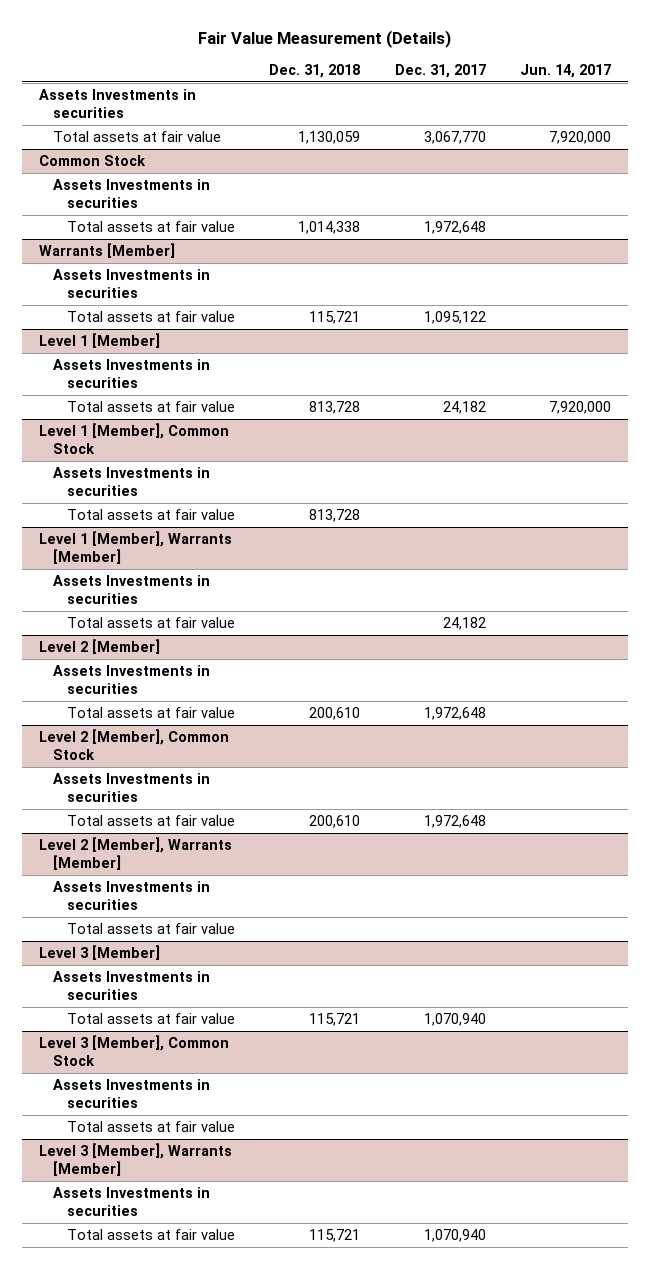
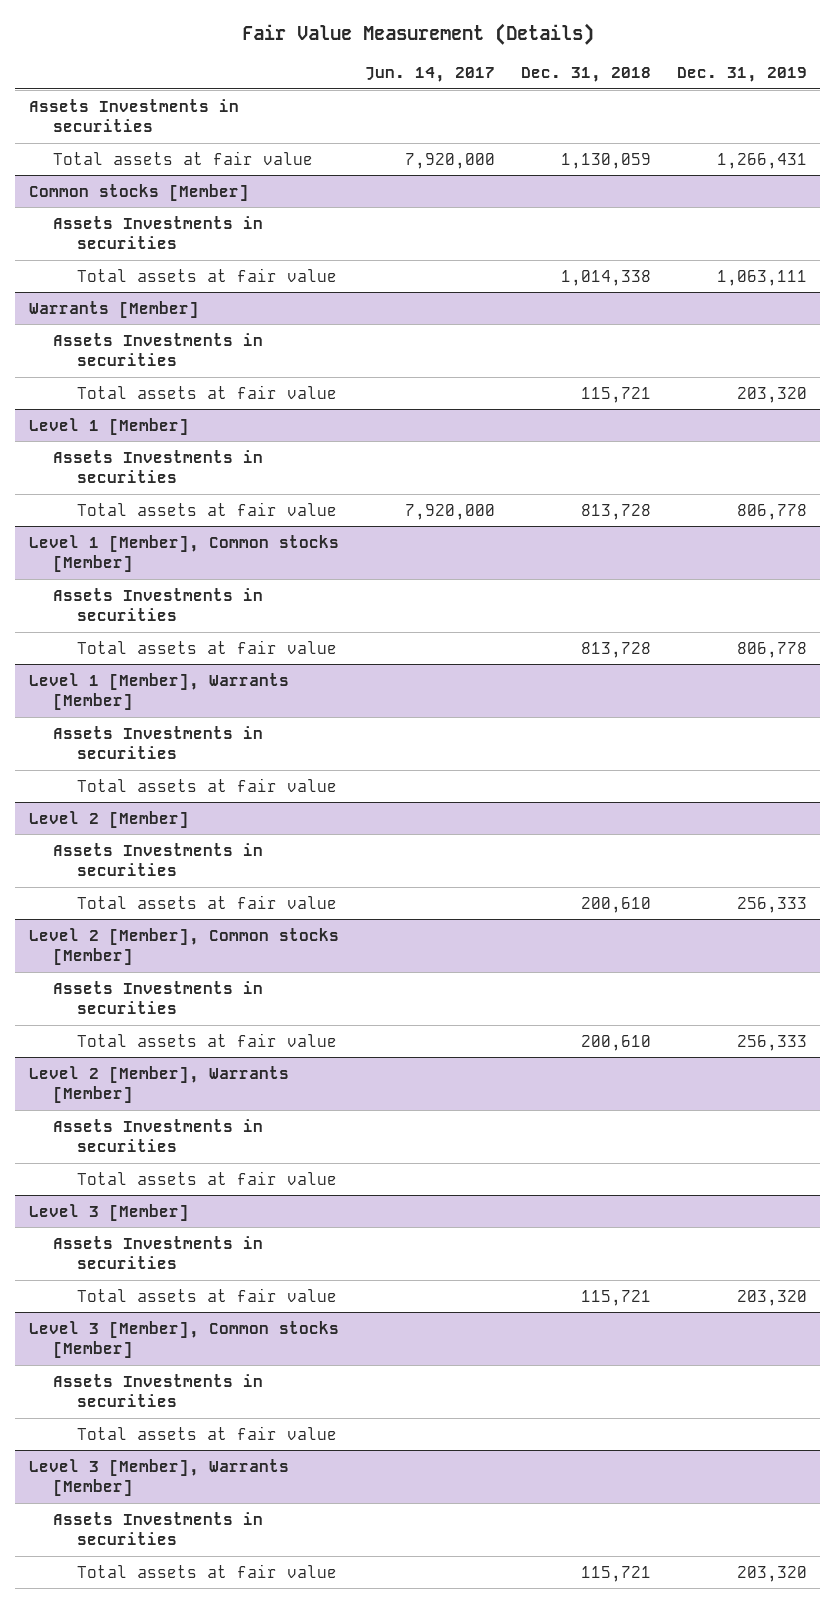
[394,64,486,79] Dec. 31, 2017 -> none
none -> [677,67,808,83] Dec. 31, 2019
[38,154,146,166] Common Stock -> [28,183,249,201] Common stocks [Member]
[38,422,229,455] Level 1 [Member], Common Stock -> [28,534,339,573] Level 1 [Member], Common stocks [Member]
[38,728,229,761] Level 2 [Member], Common Stock -> [28,927,339,966] Level 2 [Member], Common stocks [Member]
[38,1034,229,1067] Level 3 [Member], Common Stock -> [28,1320,339,1359] Level 3 [Member], Common stocks [Member]

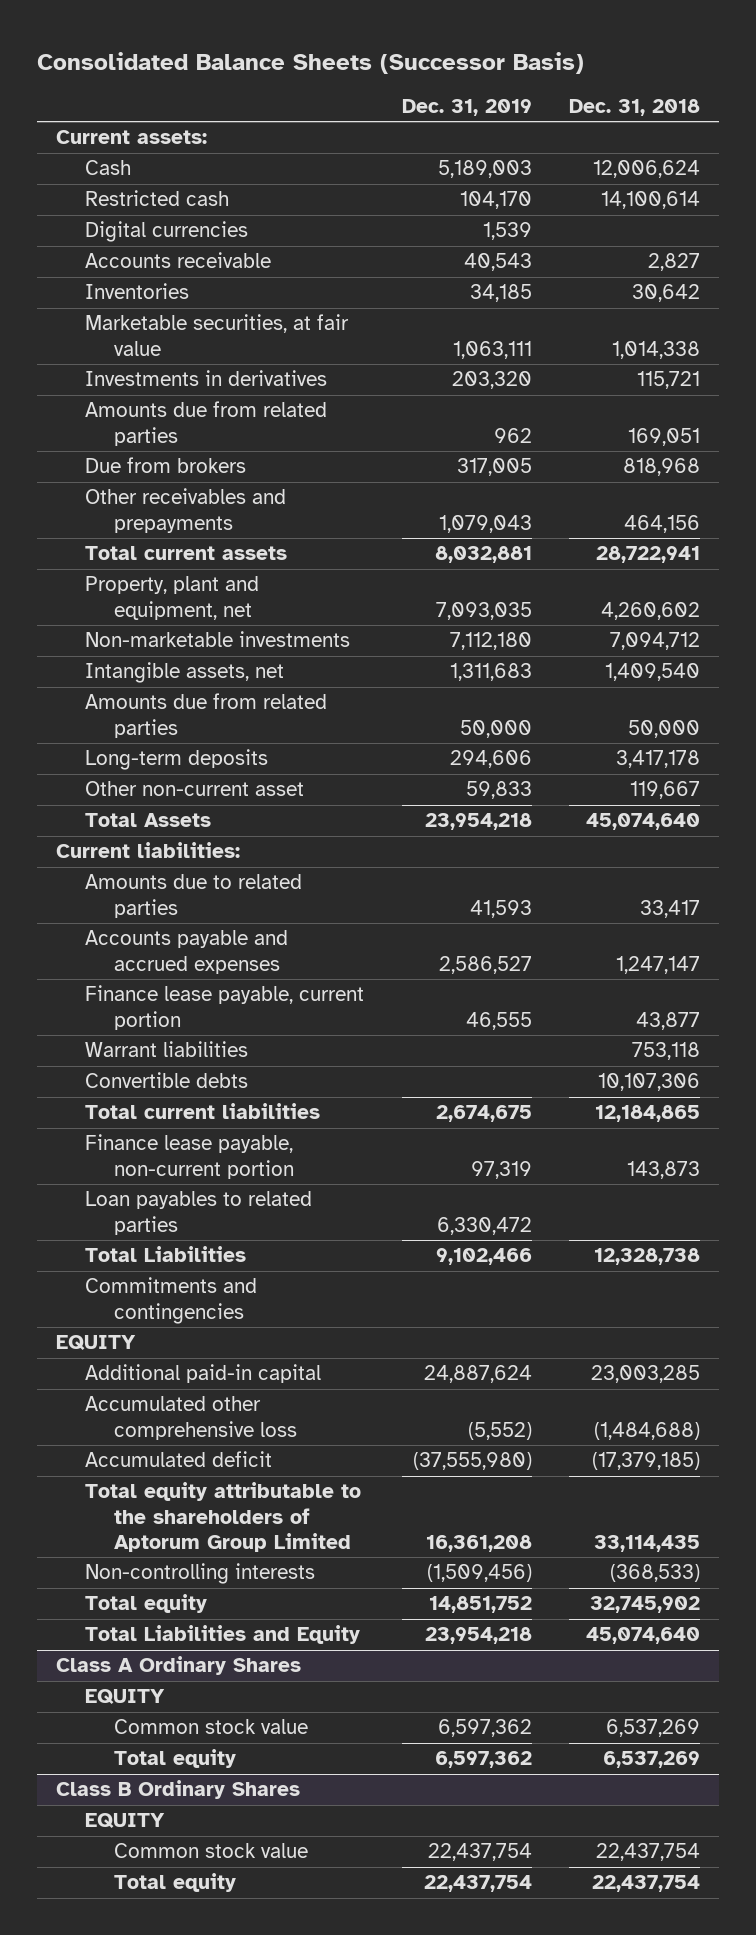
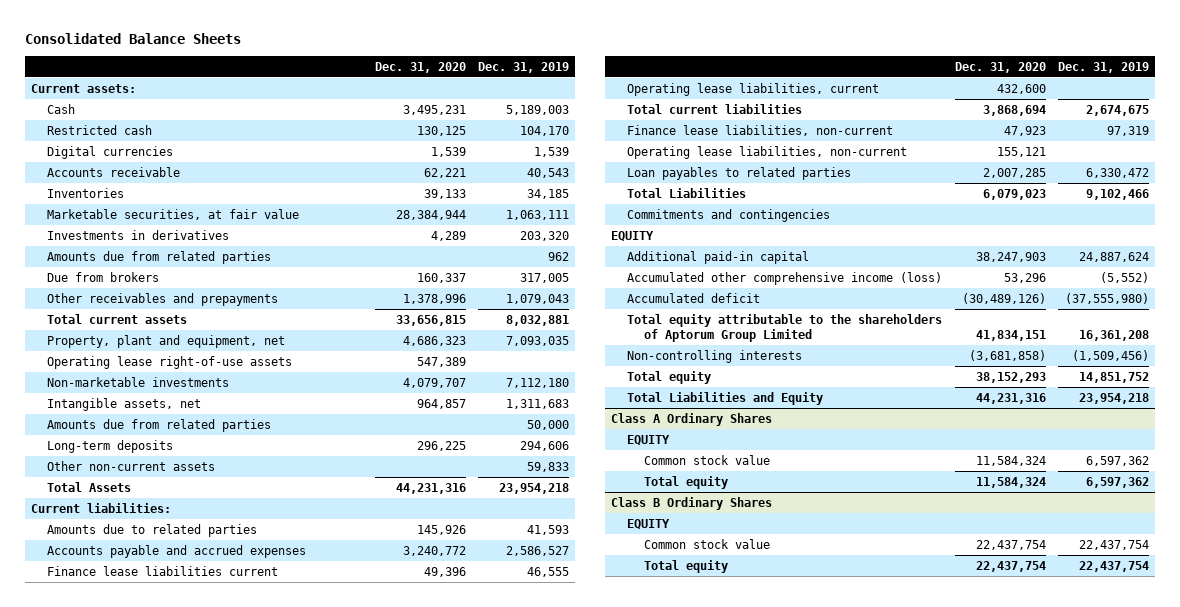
[37,51,585,74] Consolidated Balance Sheets (Successor Basis) -> [24,32,241,44] Consolidated Balance Sheets
[569,99,701,117] Dec. 31, 2018 -> none
none -> [374,61,466,73] Dec. 31, 2020
none -> [47,355,293,369] Operating lease right-of-use assets
[84,781,304,797] Other non-current asset -> [47,460,216,471] Other non-current assets
[84,1041,248,1058] Warrant liabilities -> none
[84,1072,248,1089] Convertible debts -> none
[84,985,364,1030] Finance lease payable, current portion -> [47,565,279,576] Finance lease liabilities current
none -> [627,82,880,96] Operating lease liabilities, current
[84,1134,294,1179] Finance lease payable, non-current portion -> [627,124,894,136] Finance lease liabilities, non-current
none -> [627,145,908,159] Operating lease liabilities, non-current
[84,1396,297,1440] Accumulated other comprehensive loss -> [627,271,943,285] Accumulated other comprehensive income (loss)

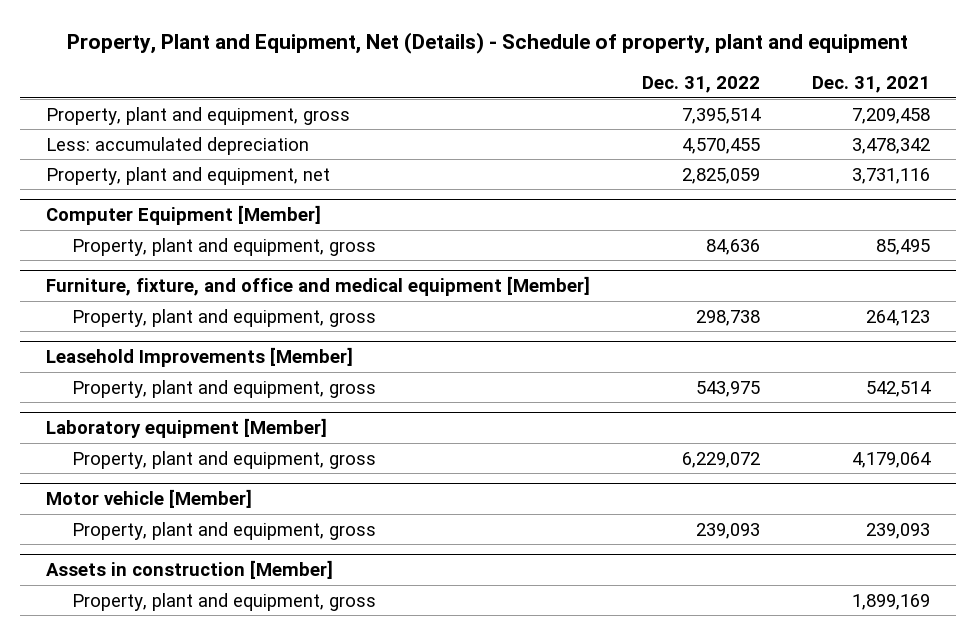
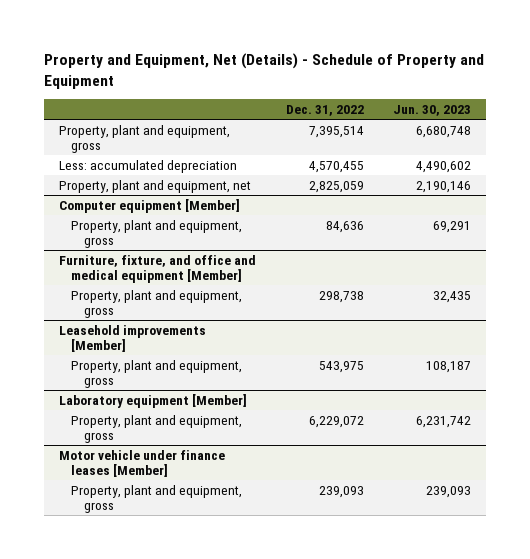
[67,32,909,55] Property, Plant and Equipment, Net (Details) - Schedule of property, plant and equipment -> [43,52,484,89] Property and Equipment, Net (Details) - Schedule of Property and Equipment
[812,76,931,94] Dec. 31, 2021 -> none
none -> [393,104,472,116] Jun. 30, 2023
[46,205,322,226] Computer Equipment [Member] -> [58,198,240,213] Computer equipment [Member]
[46,347,354,368] Leasehold Improvements [Member] -> [58,324,206,353] Leasehold improvements [Member]
[46,489,253,509] Motor vehicle [Member] -> [58,449,225,478] Motor vehicle under finance leases [Member]
[46,560,334,580] Assets in construction [Member] -> none
[71,592,376,611] Property, plant and equipment, gross -> none

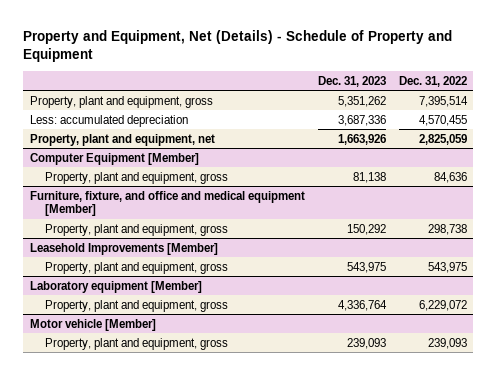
[393,104,472,116] Jun. 30, 2023 -> none
none -> [317,75,386,87] Dec. 31, 2023
[58,198,240,213] Computer equipment [Member] -> [29,152,199,165] Computer Equipment [Member]
[58,324,206,353] Leasehold improvements [Member] -> [29,242,218,255] Leasehold Improvements [Member]
[58,449,225,478] Motor vehicle under finance leases [Member] -> [29,318,156,331] Motor vehicle [Member]

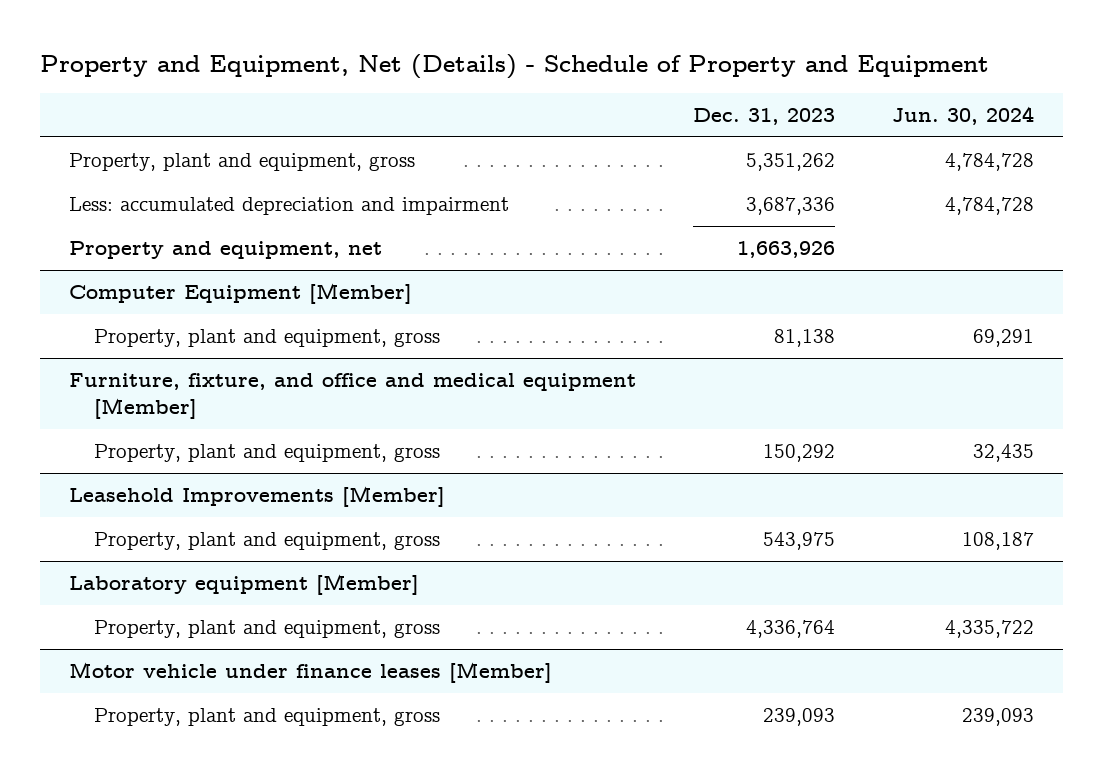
[398,75,467,87] Dec. 31, 2022 -> none
none -> [891,106,1034,126] Jun. 30, 2024
[29,114,188,127] Less: accumulated depreciation -> [68,197,509,216] Less: accumulated depreciation and impairment
[29,133,215,146] Property, plant and equipment, net -> [68,241,382,260] Property and equipment, net
[29,318,156,331] Motor vehicle [Member] -> [68,662,552,684] Motor vehicle under finance leases [Member]

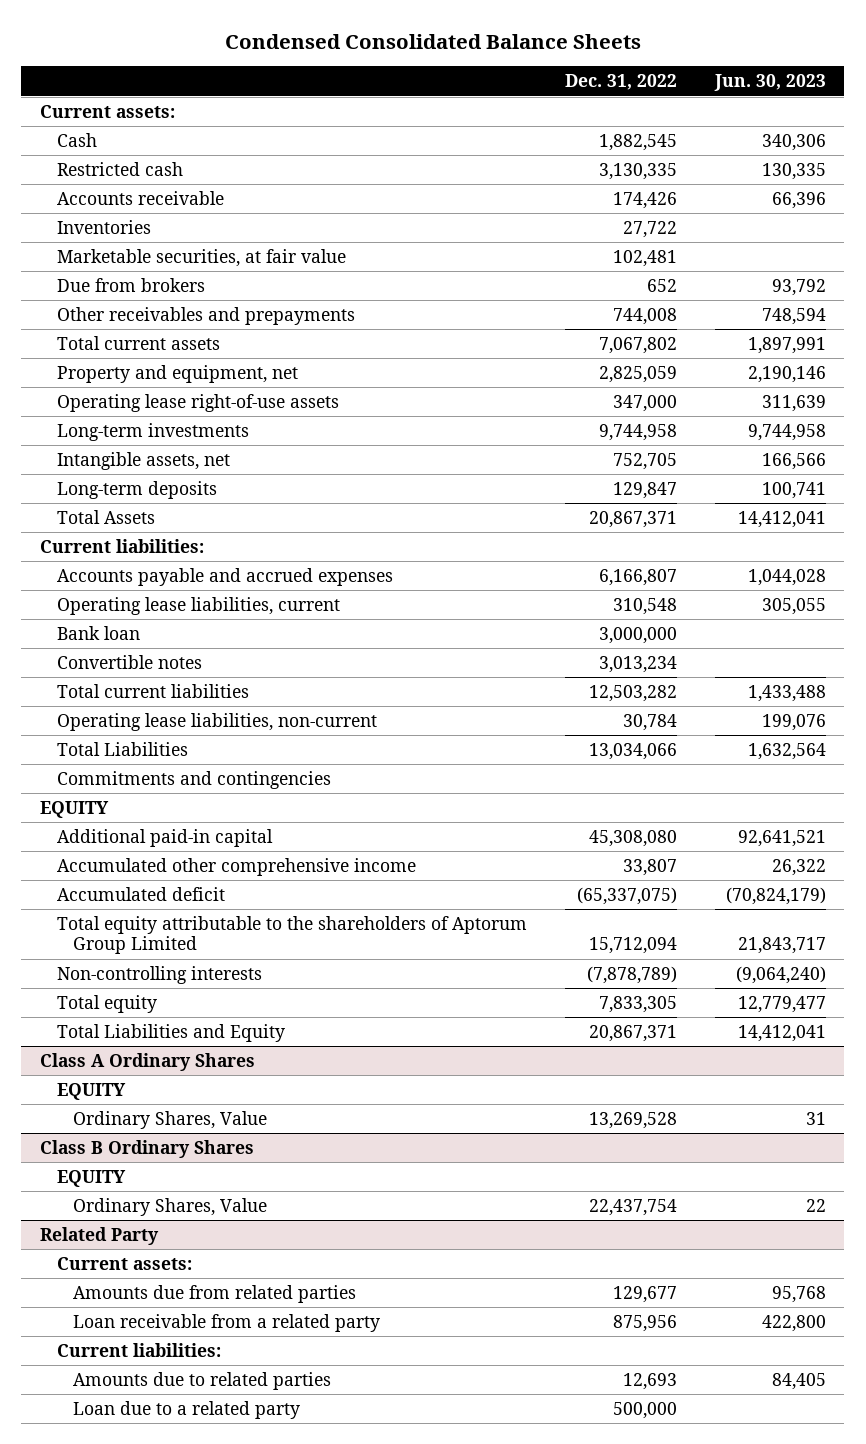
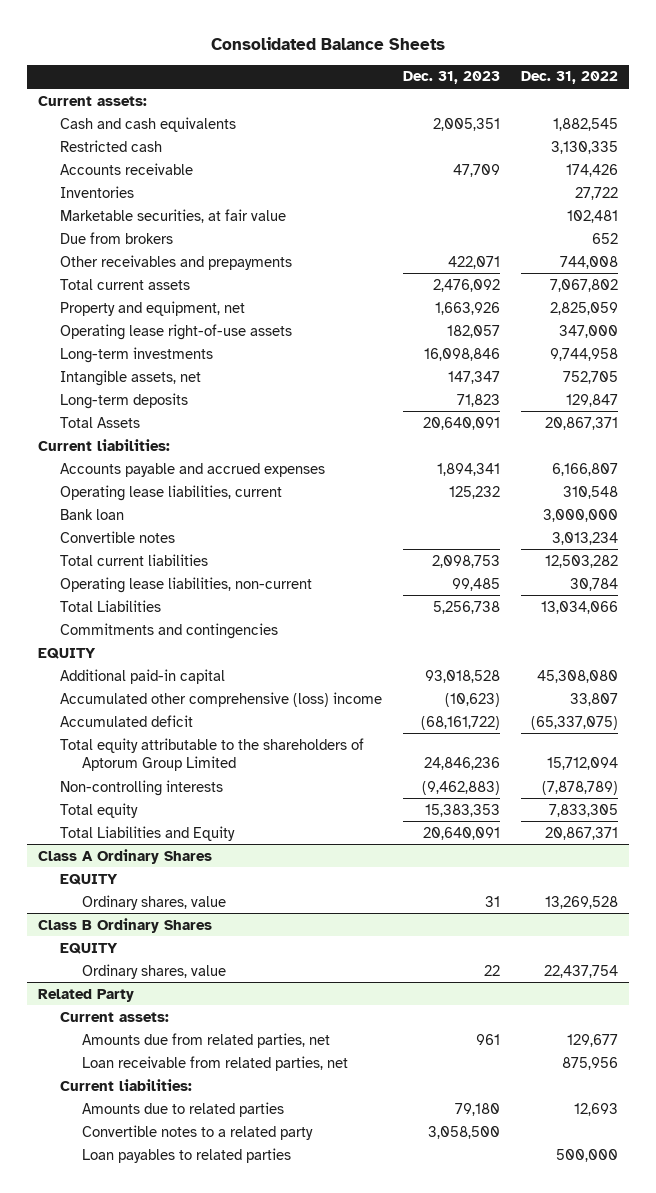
[224,33,641,49] Condensed Consolidated Balance Sheets -> [210,36,445,50] Consolidated Balance Sheets
[713,74,826,92] Jun. 30, 2023 -> none
none -> [402,71,500,85] Dec. 31, 2023
[56,132,97,147] Cash -> [59,116,236,132] Cash and cash equivalents
[56,857,416,876] Accumulated other comprehensive income -> [59,691,382,707] Accumulated other comprehensive (loss) income
[73,1110,268,1129] Ordinary Shares, Value -> [81,894,226,910] Ordinary shares, value
[73,1197,268,1216] Ordinary Shares, Value -> [81,963,226,979] Ordinary shares, value
[73,1284,357,1303] Amounts due from related parties -> [81,1032,330,1048] Amounts due from related parties, net
[73,1313,381,1332] Loan receivable from a related party -> [81,1055,348,1071] Loan receivable from related parties, net
none -> [81,1124,313,1140] Convertible notes to a related party
[73,1400,301,1419] Loan due to a related party -> [81,1147,291,1163] Loan payables to related parties

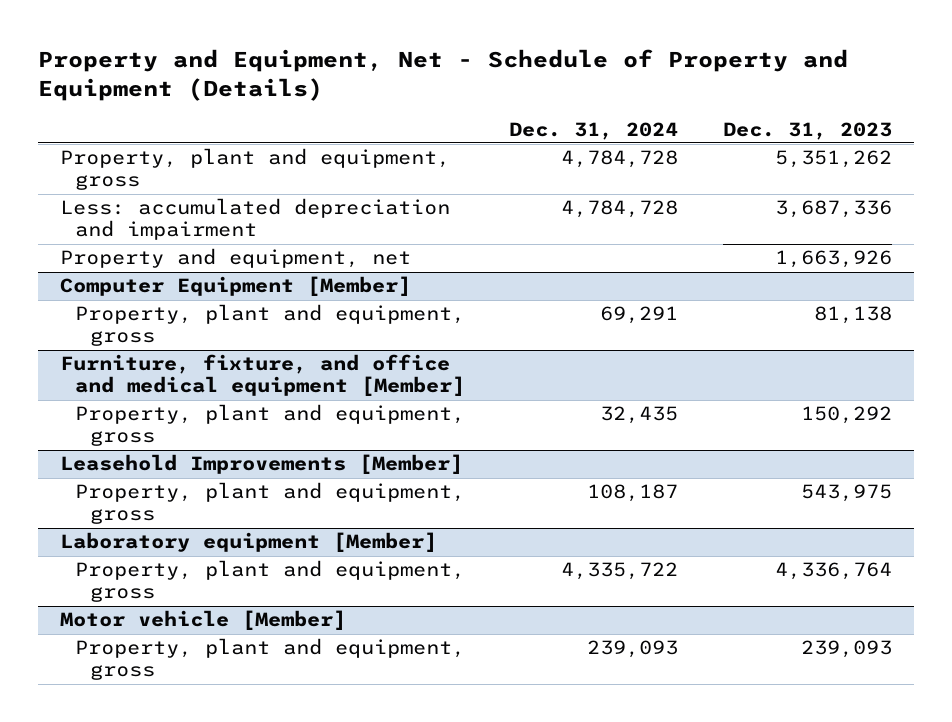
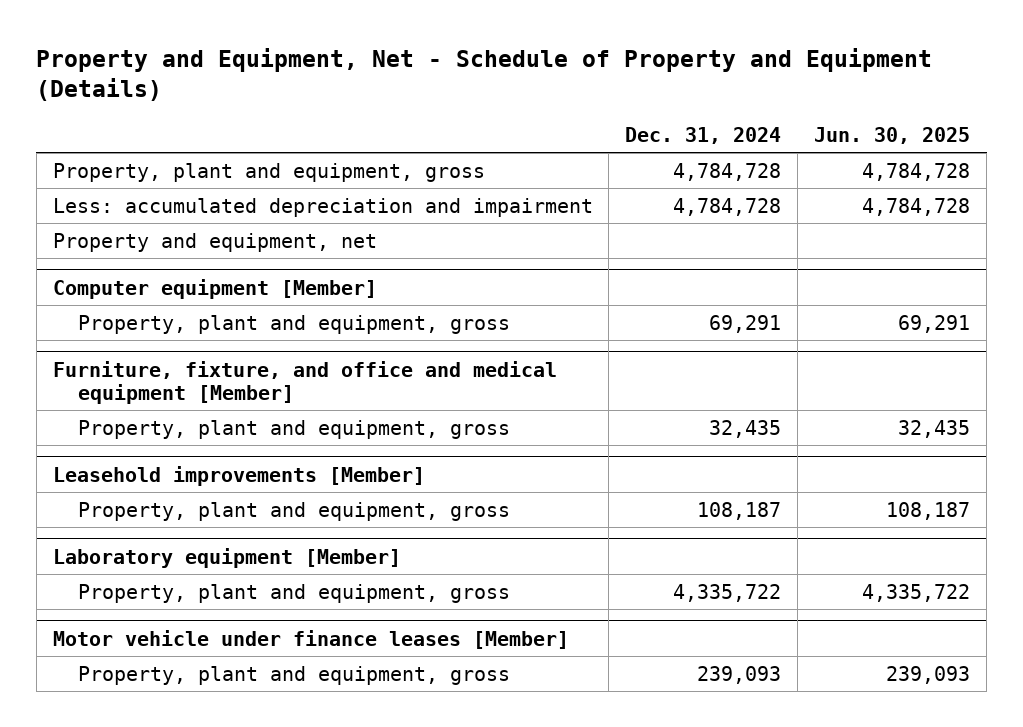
[722,121,892,140] Dec. 31, 2023 -> none
none -> [814,126,971,144] Jun. 30, 2025
[60,276,412,297] Computer Equipment [Member] -> [52,278,377,299] Computer equipment [Member]
[60,454,464,475] Leasehold Improvements [Member] -> [52,465,425,486] Leasehold improvements [Member]
[60,610,347,631] Motor vehicle [Member] -> [52,629,569,649] Motor vehicle under finance leases [Member]

